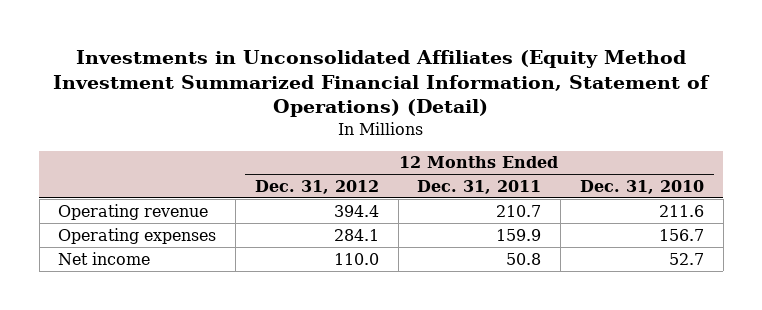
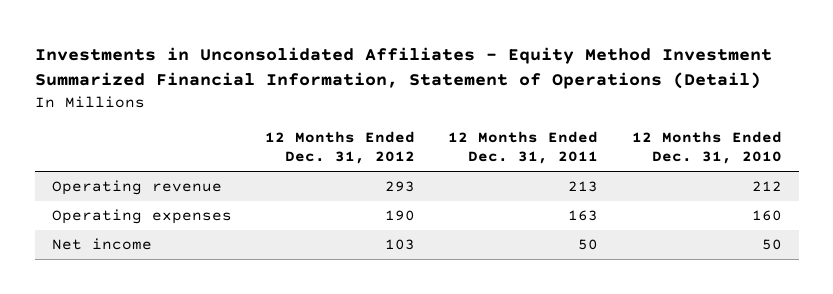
[53,49,711,118] Investments in Unconsolidated Affiliates (Equity Method Investment Summarized Financial Information, Statement of Operations) (Detail) -> [34,46,772,89] Investments in Unconsolidated Affiliates - Equity Method Investment Summarized Financial Information, Statement of Operations (Detail)
[333,204,379,217] 394.4 -> [385,181,416,193] 293
[496,204,542,217] 210.7 -> [568,181,599,193] 213
[658,204,704,217] 211.6 -> [751,181,782,192] 212
[333,228,379,241] 284.1 -> [385,210,416,222] 190
[496,228,542,241] 159.9 -> [568,210,599,222] 163
[658,228,704,241] 156.7 -> [751,210,782,222] 160
[333,252,379,265] 110.0 -> [385,239,416,251] 103
[506,252,542,265] 50.8 -> [578,239,599,251] 50
[668,252,704,265] 52.7 -> [761,239,782,251] 50

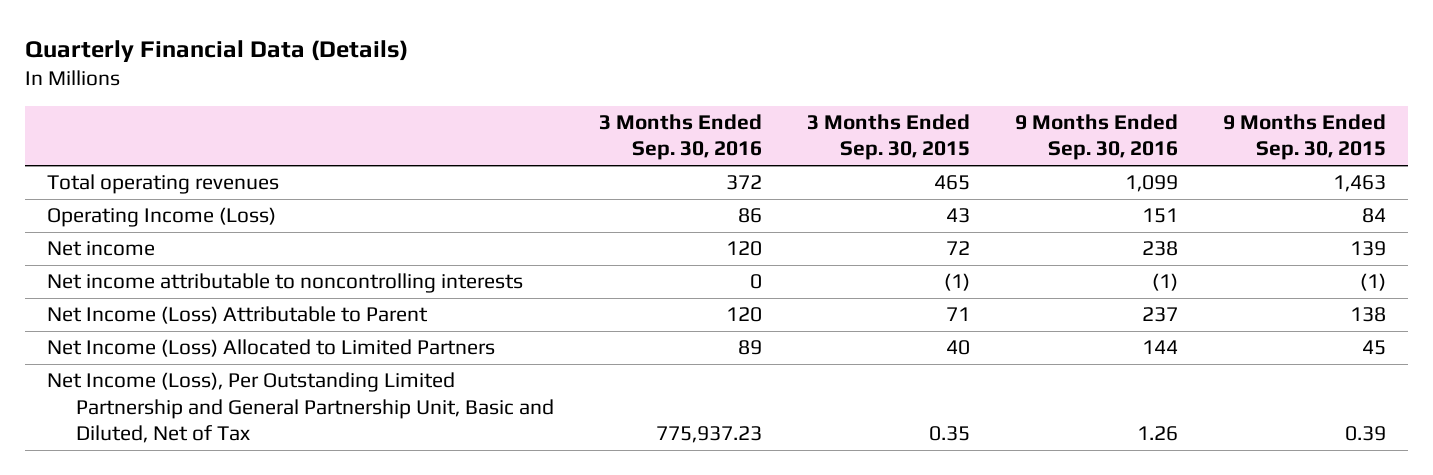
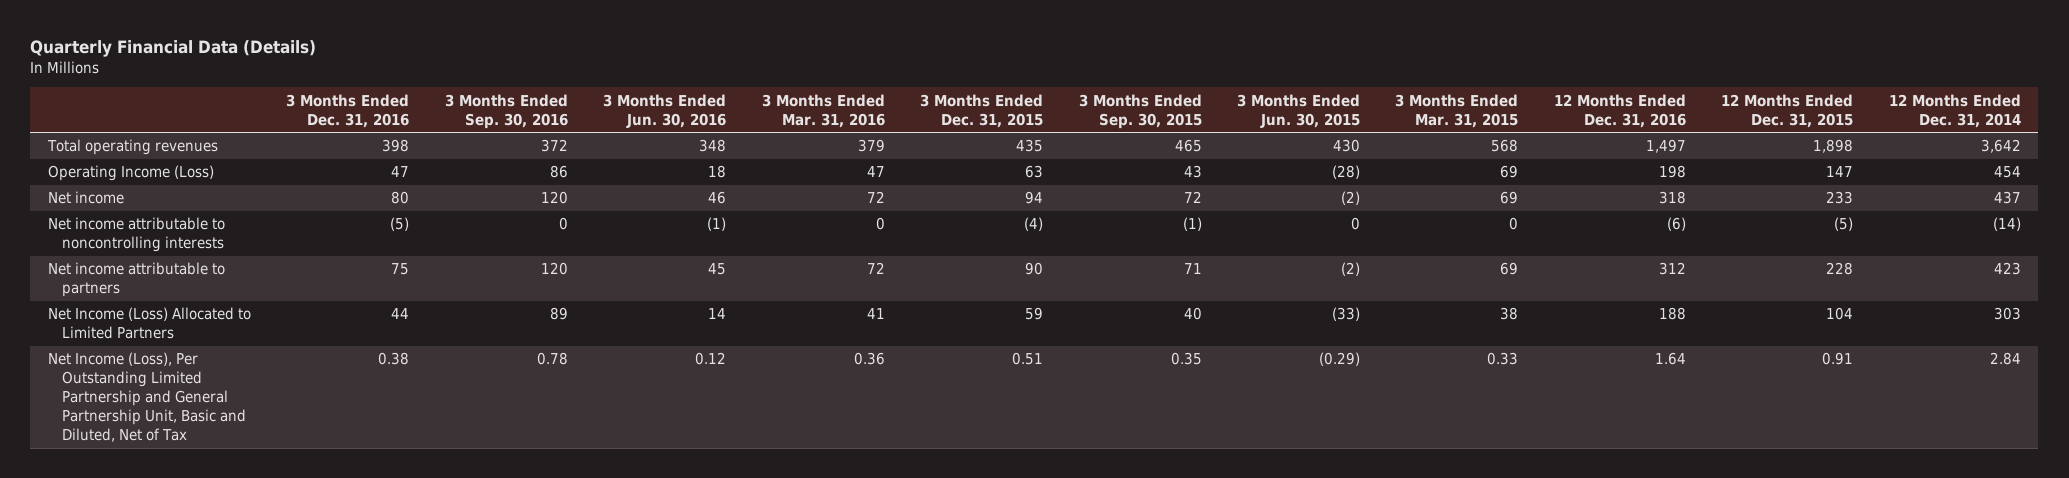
[1014,114,1178,161] 9 Months Ended Sep. 30, 2016 -> none
[1222,114,1386,161] 9 Months Ended Sep. 30, 2015 -> none
none -> [286,93,410,128] 3 Months Ended Dec. 31, 2016
none -> [603,93,727,128] 3 Months Ended Jun. 30, 2016
none -> [761,93,885,128] 3 Months Ended Mar. 31, 2016
none -> [920,93,1044,128] 3 Months Ended Dec. 31, 2015
none -> [1236,93,1360,128] 3 Months Ended Jun. 30, 2015
none -> [1395,93,1519,128] 3 Months Ended Mar. 31, 2015
none -> [1553,93,1686,128] 12 Months Ended Dec. 31, 2016
none -> [1721,93,1854,128] 12 Months Ended Dec. 31, 2015
none -> [1888,93,2021,128] 12 Months Ended Dec. 31, 2014
[47,306,429,325] Net Income (Loss) Attributable to Parent -> [47,262,225,298] Net income attributable to partners
[655,425,762,443] 775,937.23 -> [536,352,568,366] 0.78

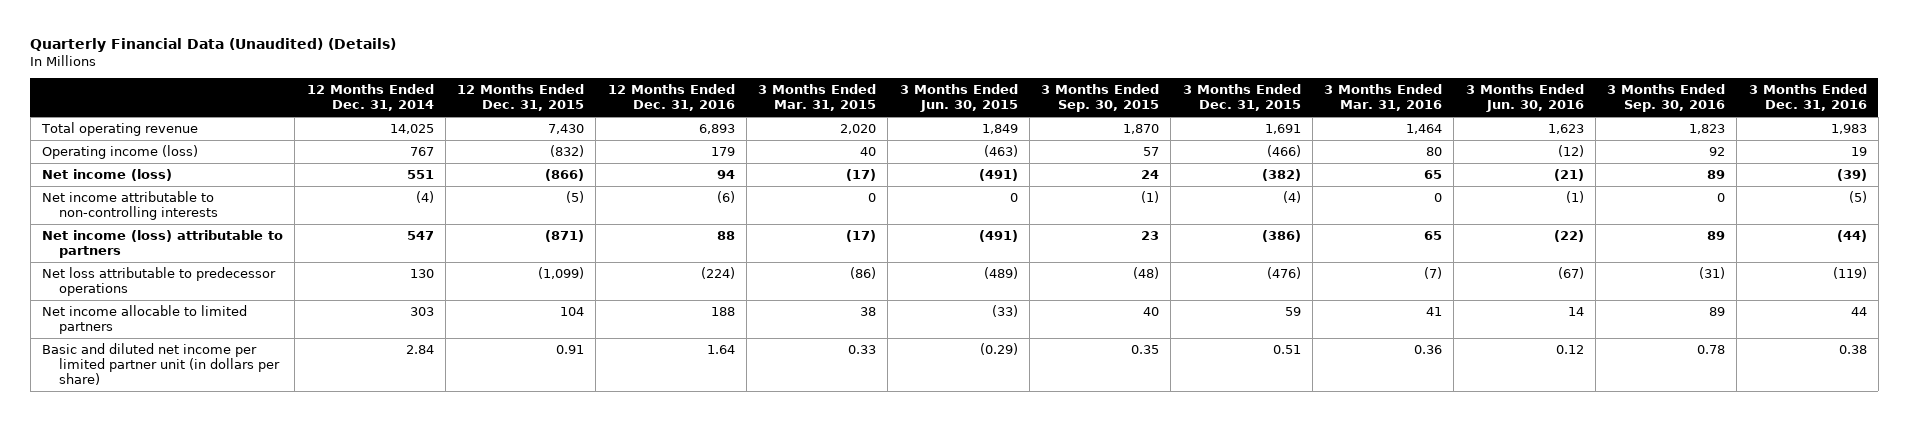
[30,39,317,57] Quarterly Financial Data (Details) -> [30,38,397,53] Quarterly Financial Data (Unaudited) (Details)
[46,139,218,156] Total operating revenues -> [41,122,199,137] Total operating revenue
[382,139,410,153] 398 -> [1830,124,1867,135] 1,983
[540,139,568,153] 372 -> [1689,124,1726,135] 1,823
[699,139,727,153] 348 -> [1547,124,1584,135] 1,623
[857,139,885,153] 379 -> [1406,124,1443,135] 1,464
[1016,139,1044,153] 435 -> [1264,124,1301,135] 1,691
[1174,139,1202,153] 465 -> [1123,124,1160,135] 1,870
[1332,139,1360,153] 430 -> [981,124,1018,135] 1,849
[1491,139,1519,153] 568 -> [840,124,877,135] 2,020
[1645,139,1686,154] 1,497 -> [698,124,735,135] 6,893
[1813,139,1854,154] 1,898 -> [548,124,585,135] 7,430
[1980,139,2021,154] 3,642 -> [389,124,434,135] 14,025
[47,165,214,182] Operating Income (Loss) -> [42,145,199,160] Operating income (loss)
[391,166,410,178] 47 -> [1850,147,1867,157] 19
[549,165,568,179] 86 -> [1709,147,1726,157] 92
[708,165,727,179] 18 -> [1557,145,1584,158] (12)
[866,166,885,178] 47 -> [1426,147,1443,157] 80
[1025,165,1044,179] 63 -> [1266,145,1301,158] (466)
[1183,165,1202,179] 43 -> [1143,147,1160,157] 57
[1331,165,1360,180] (28) -> [983,145,1018,158] (463)
[1500,165,1519,179] 69 -> [860,147,877,157] 40
[1658,165,1686,179] 198 -> [710,147,735,157] 179
[1826,166,1854,178] 147 -> [550,145,585,158] (832)
[1993,166,2021,179] 454 -> [409,147,434,157] 767
[47,191,124,205] Net income -> [42,169,173,182] Net income (loss)
[391,191,410,205] 80 -> [1836,169,1867,182] (39)
[540,191,568,205] 120 -> [1707,170,1726,180] 89
[708,191,727,205] 46 -> [1553,169,1584,182] (21)
[866,191,885,204] 72 -> [1424,170,1443,180] 65
[1025,191,1044,205] 94 -> [1261,169,1301,182] (382)
[1183,191,1202,204] 72 -> [1141,170,1160,180] 24
[1340,191,1360,206] (2) -> [978,169,1018,182] (491)
[1500,191,1519,205] 69 -> [846,169,877,182] (17)
[1658,191,1686,205] 318 -> [716,170,735,180] 94
[1826,191,1854,205] 233 -> [545,169,585,182] (866)
[1993,191,2021,205] 437 -> [406,170,434,180] 551
[47,217,225,253] Net income attributable to noncontrolling interests -> [42,191,219,221] Net income attributable to non-controlling interests
[1992,217,2021,232] (14) -> [415,191,434,204] (4)
[47,262,225,298] Net income attributable to partners -> [42,230,284,259] Net income (loss) attributable to partners
[391,263,410,276] 75 -> [1836,230,1867,243] (44)
[540,262,568,276] 120 -> [1707,231,1726,241] 89
[708,263,727,276] 45 -> [1553,230,1584,243] (22)
[866,262,885,275] 72 -> [1424,231,1443,241] 65
[1025,262,1044,276] 90 -> [1261,230,1301,243] (386)
[1183,263,1202,275] 71 -> [1141,231,1160,241] 23
[1340,262,1360,277] (2) -> [978,230,1018,243] (491)
[1500,262,1519,276] 69 -> [846,230,877,243] (17)
[1658,262,1686,276] 312 -> [716,231,735,241] 88
[1826,262,1854,276] 228 -> [545,230,585,243] (871)
[1993,262,2021,276] 423 -> [406,231,434,241] 547
none -> [42,267,277,297] Net loss attributable to predecessor operations
[47,307,251,340] Net Income (Loss) Allocated to Limited Partners -> [42,305,248,335] Net income allocable to limited partners
[47,352,246,443] Net Income (Loss), Per Outstanding Limited Partnership and General Partnership Unit, Basic and Diluted, Net of Tax -> [42,343,281,386] Basic and diluted net income per limited partner unit (in dollars per share)

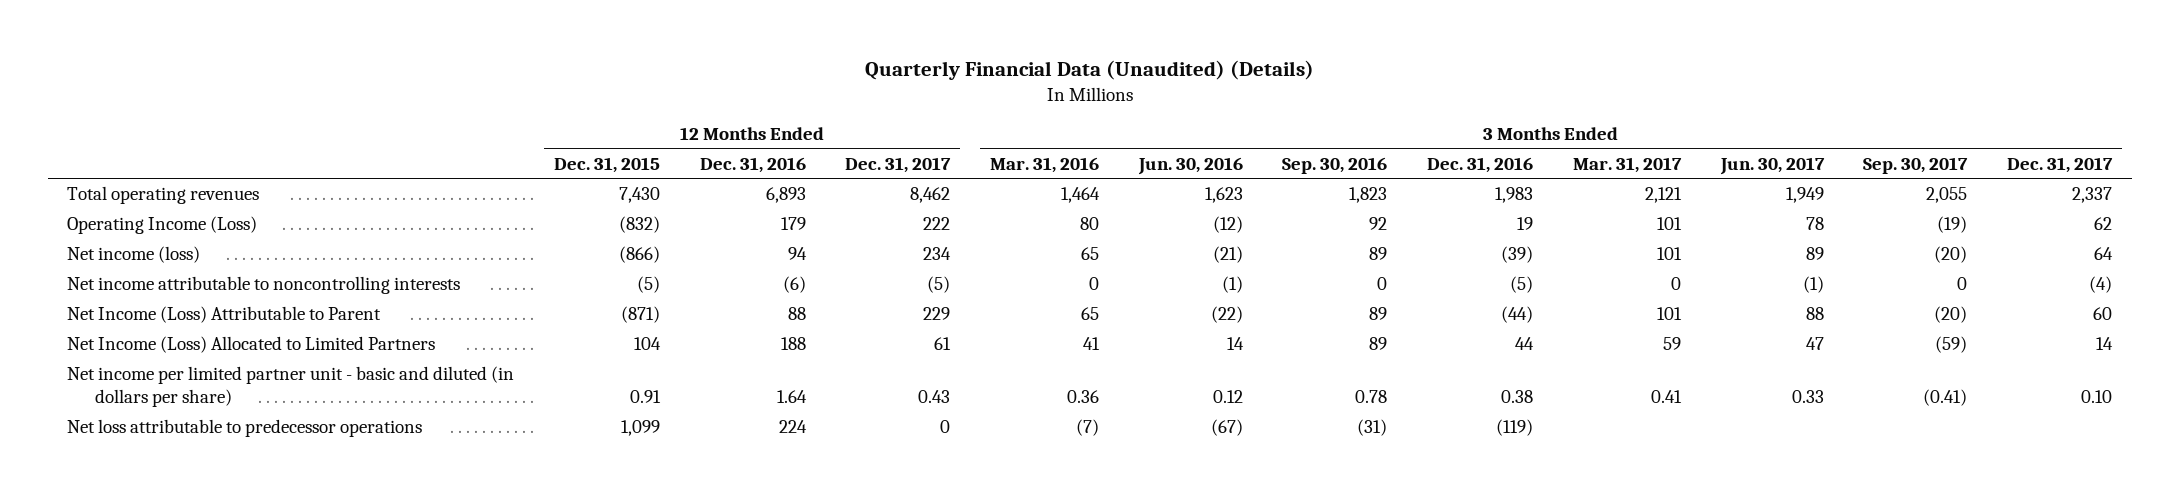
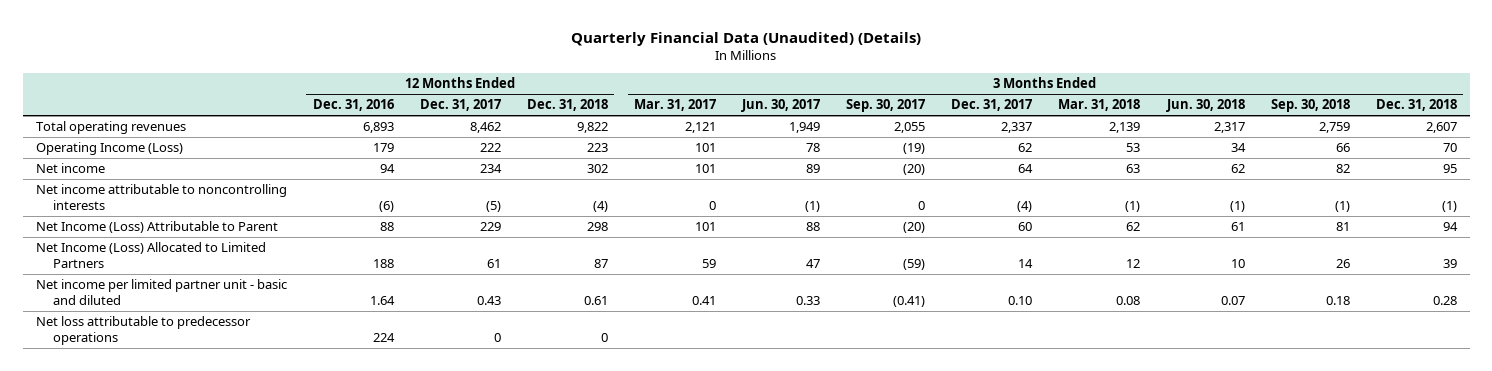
[554,156,661,173] Dec. 31, 2015 -> none
[990,156,1100,173] Mar. 31, 2016 -> none
[1137,156,1243,175] Jun. 30, 2016 -> none
[1282,156,1388,174] Sep. 30, 2016 -> none
[1427,156,1534,173] Dec. 31, 2016 -> none
none -> [526,99,608,112] Dec. 31, 2018
none -> [1058,99,1141,112] Mar. 31, 2018
none -> [1165,99,1245,113] Jun. 30, 2018
none -> [1270,99,1350,113] Sep. 30, 2018
none -> [1375,99,1457,112] Dec. 31, 2018
[67,246,201,264] Net income (loss) -> [35,163,105,174] Net income
[67,366,515,408] Net income per limited partner unit - basic and diluted (in dollars per share) -> [35,279,287,306] Net income per limited partner unit - basic and diluted

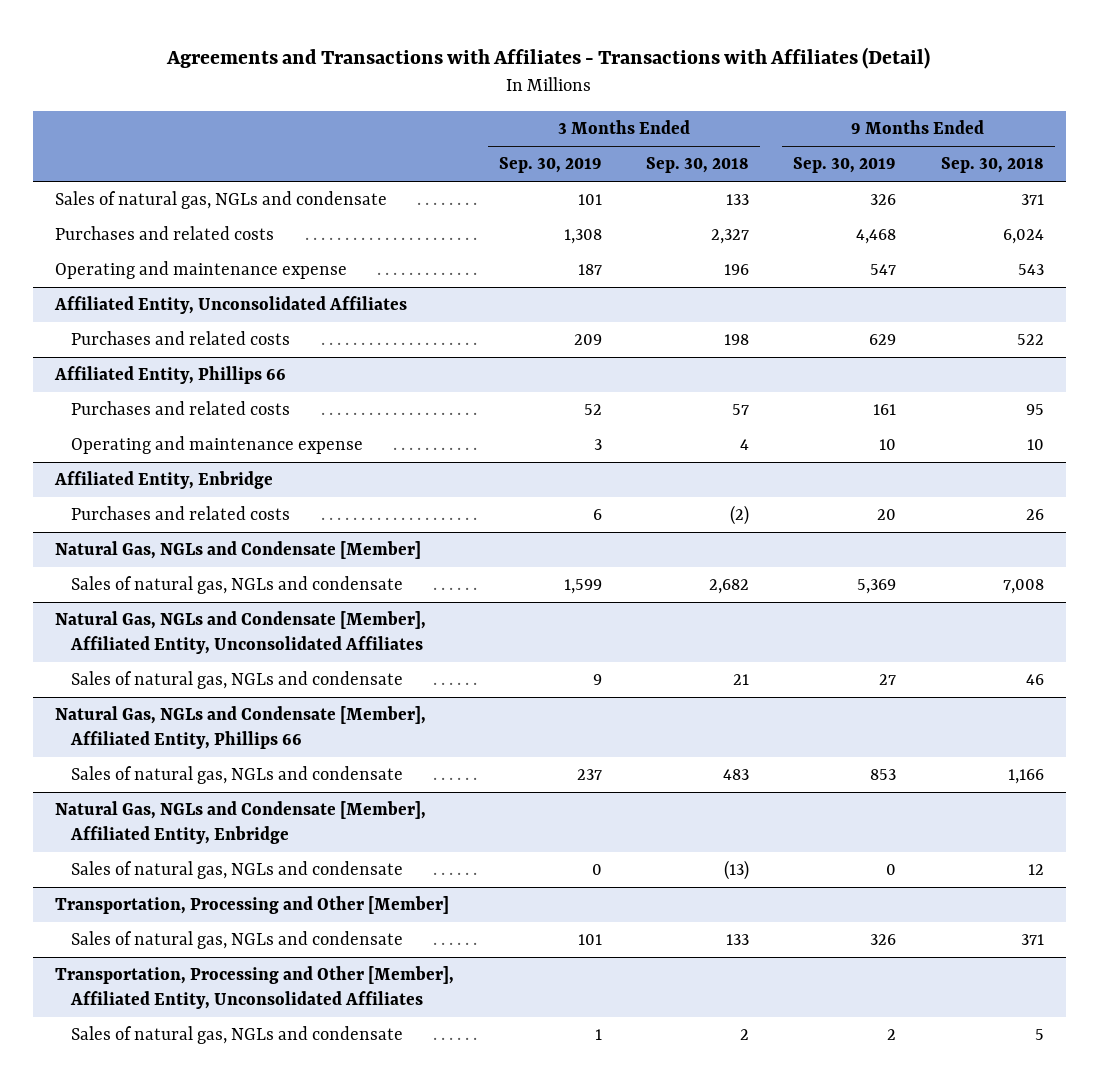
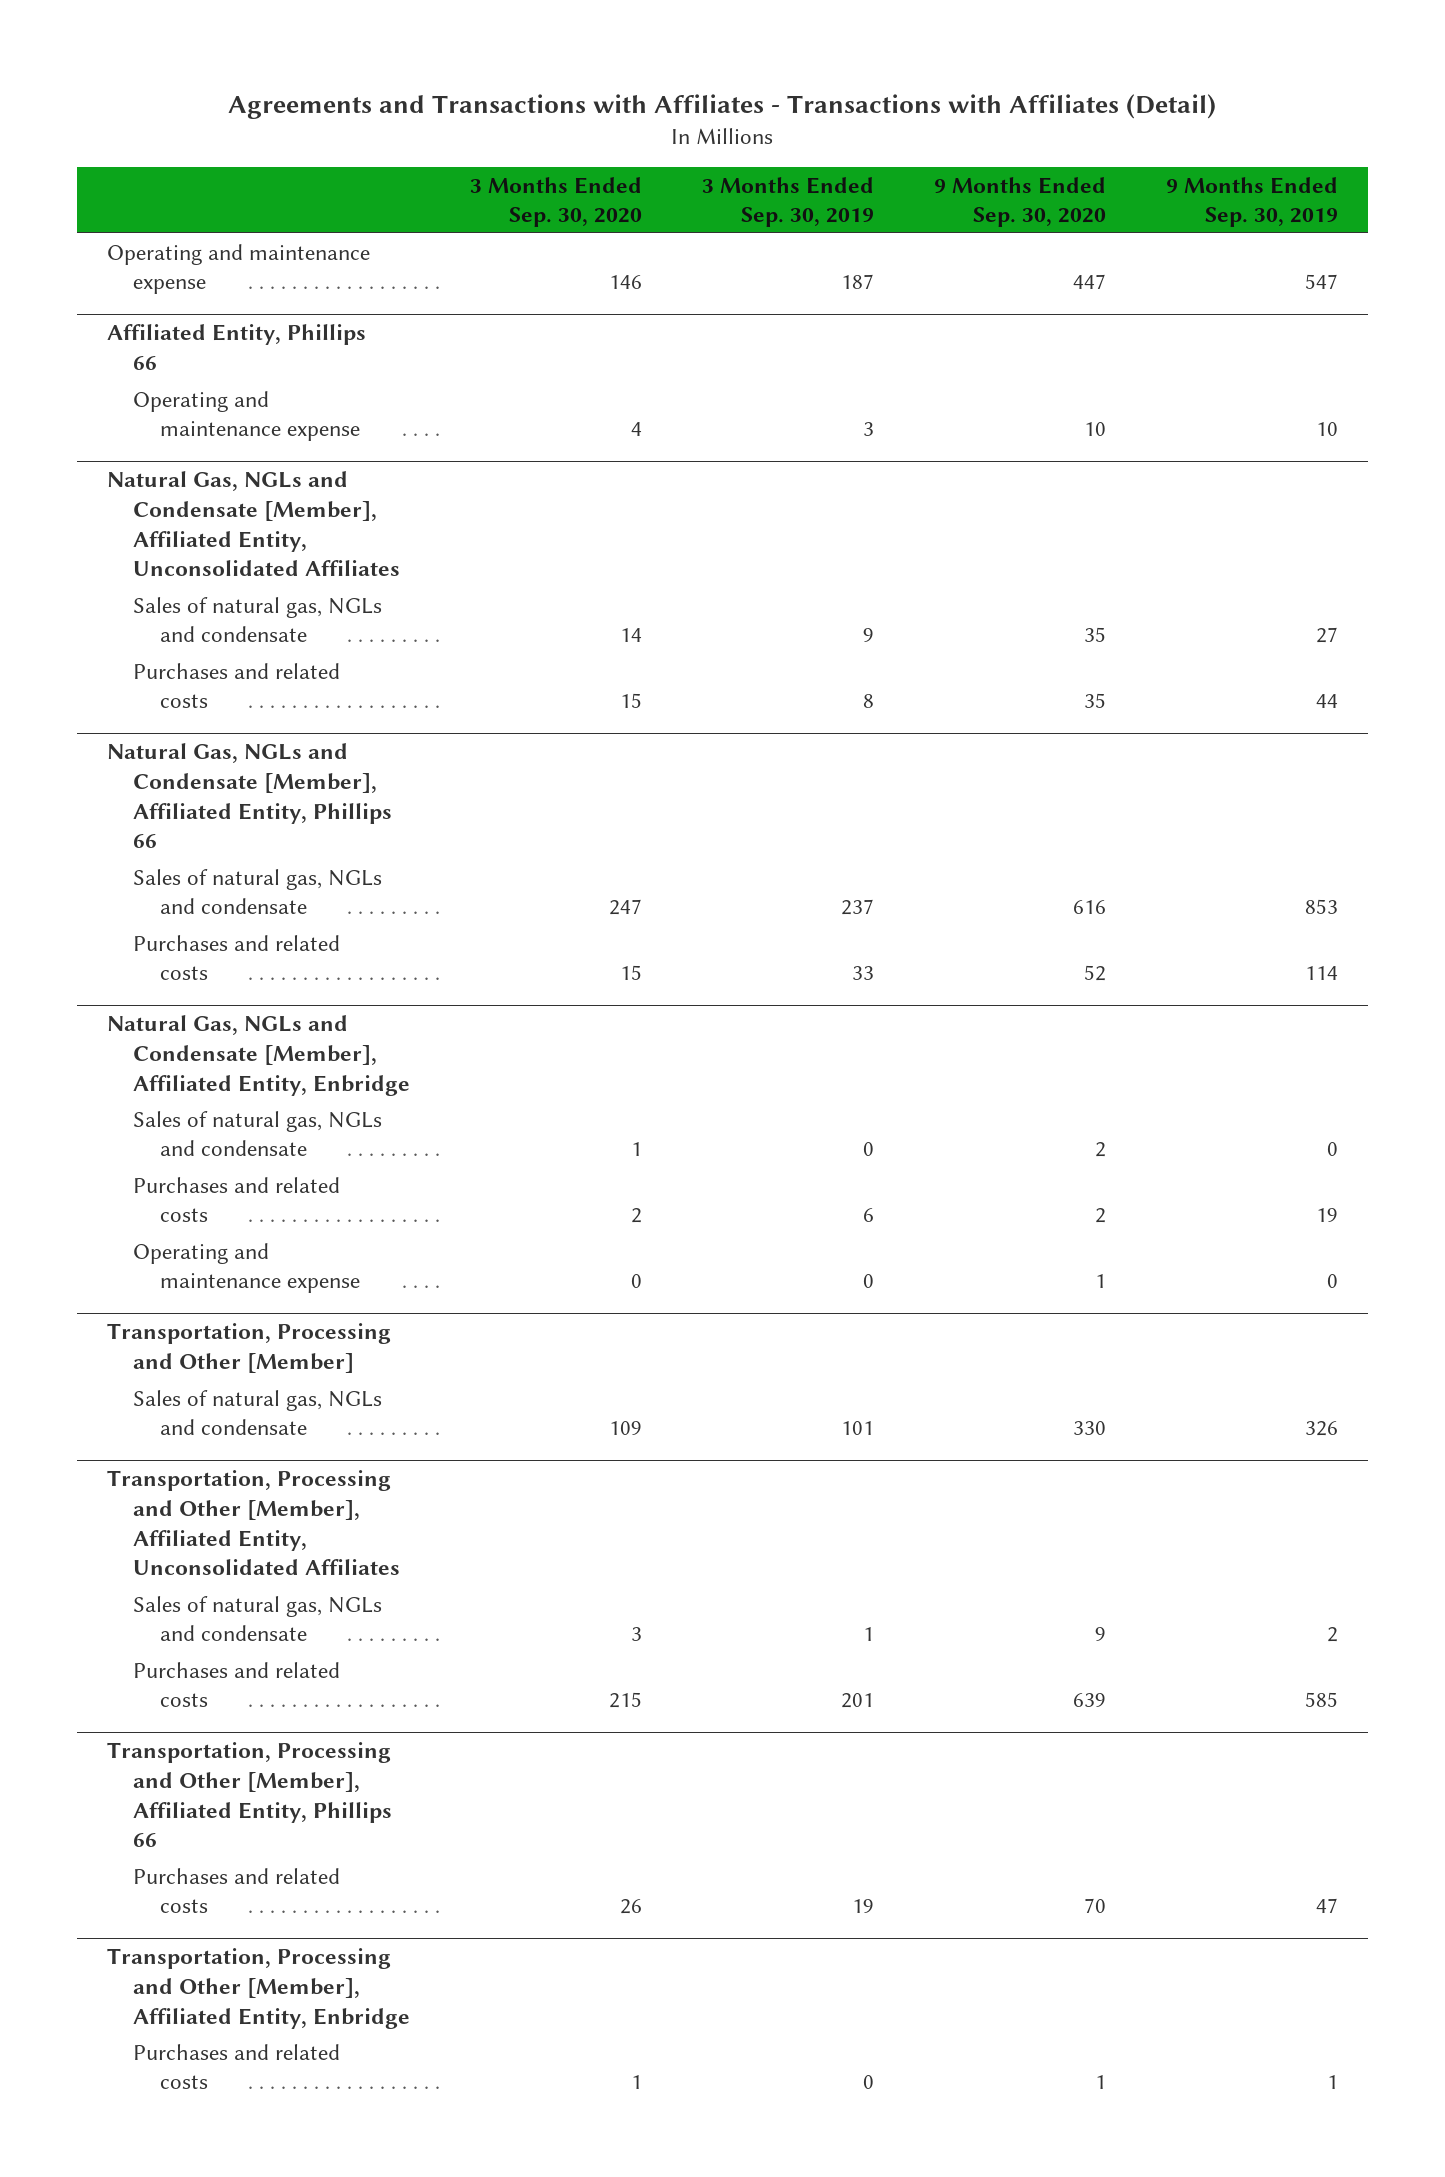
[645,157,749,174] Sep. 30, 2018 -> none
[940,157,1044,174] Sep. 30, 2018 -> none
none -> [470,176,643,228] 3 Months Ended Sep. 30, 2020
none -> [933,176,1106,228] 9 Months Ended Sep. 30, 2020
[55,191,388,210] Sales of natural gas, NGLs and condensate -> none
[55,226,275,241] Purchases and related costs -> none
[54,296,408,315] Affiliated Entity, Unconsolidated Affiliates -> none
[71,331,291,346] Purchases and related costs -> none
[71,401,291,416] Purchases and related costs -> none
[54,471,274,490] Affiliated Entity, Enbridge -> none
[71,506,291,521] Purchases and related costs -> none
[55,541,422,560] Natural Gas, NGLs and Condensate [Member] -> none
[71,576,404,595] Sales of natural gas, NGLs and condensate -> none
none -> [133,662,341,709] Purchases and related costs
none -> [133,934,341,981] Purchases and related costs
none -> [133,1176,341,1223] Purchases and related costs
none -> [133,1242,360,1294] Operating and maintenance expense
none -> [133,1661,341,1708] Purchases and related costs
none -> [106,1742,393,1848] Transportation, Processing and Other [Member], Affiliated Entity, Phillips 66
none -> [133,1867,341,1914] Purchases and related costs
none -> [106,1948,411,2029] Transportation, Processing and Other [Member], Affiliated Entity, Enbridge
none -> [133,2043,341,2090] Purchases and related costs

